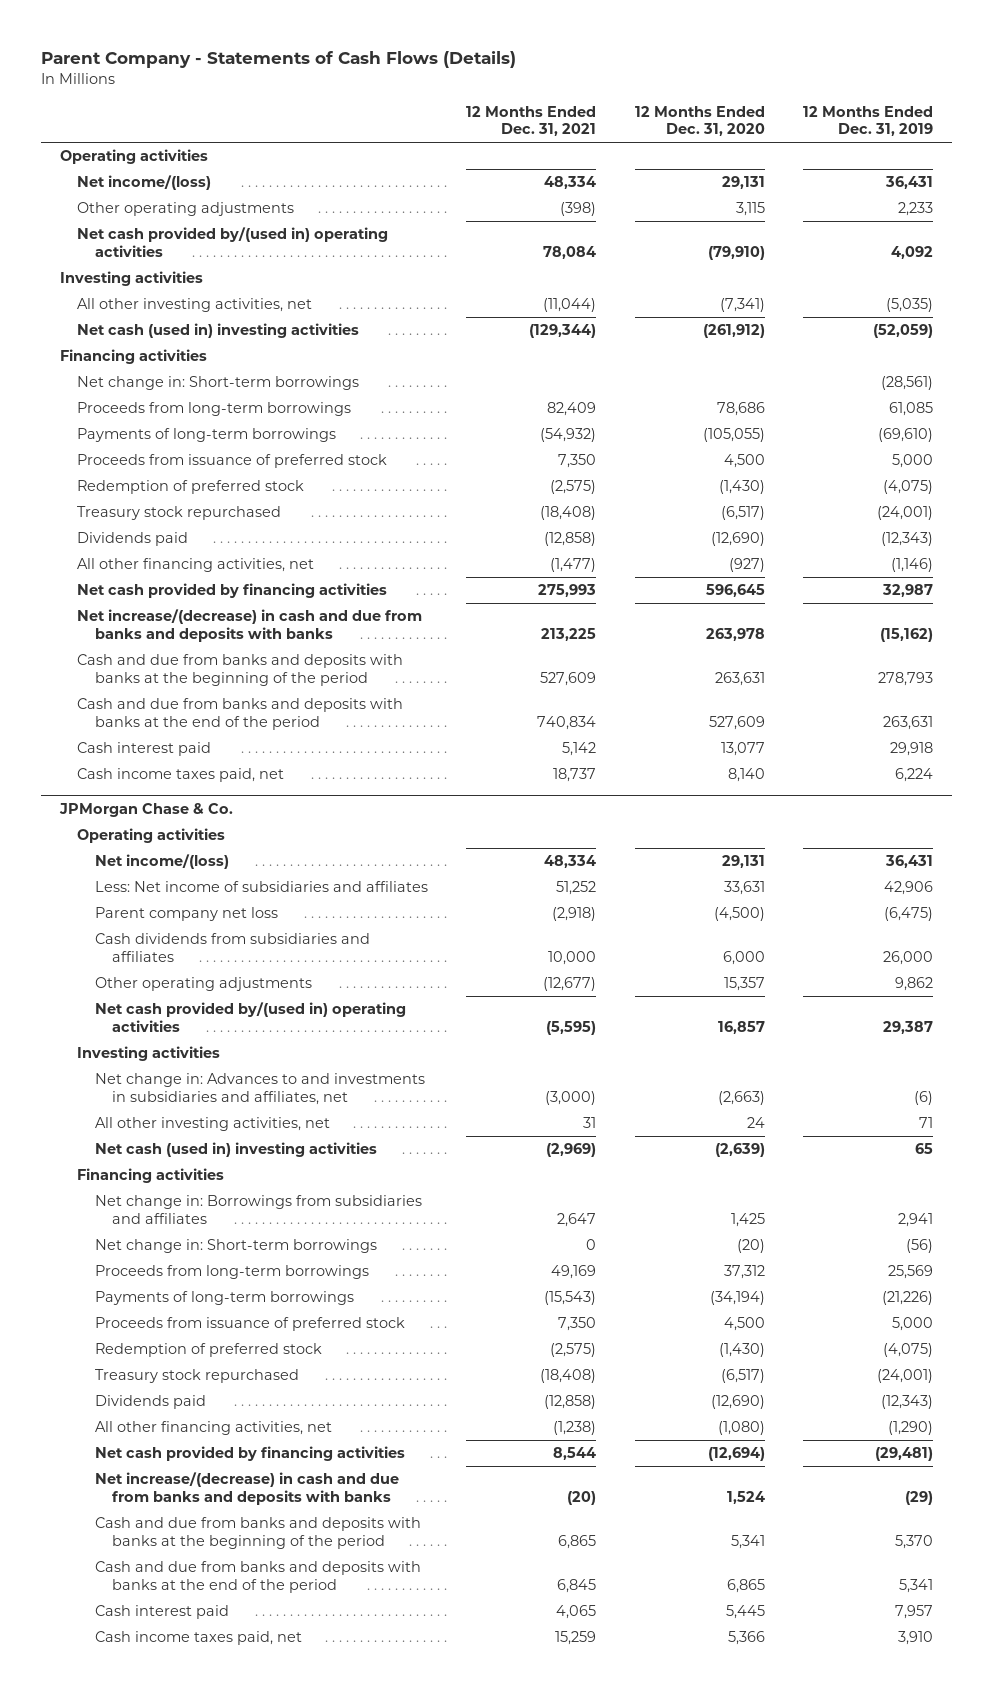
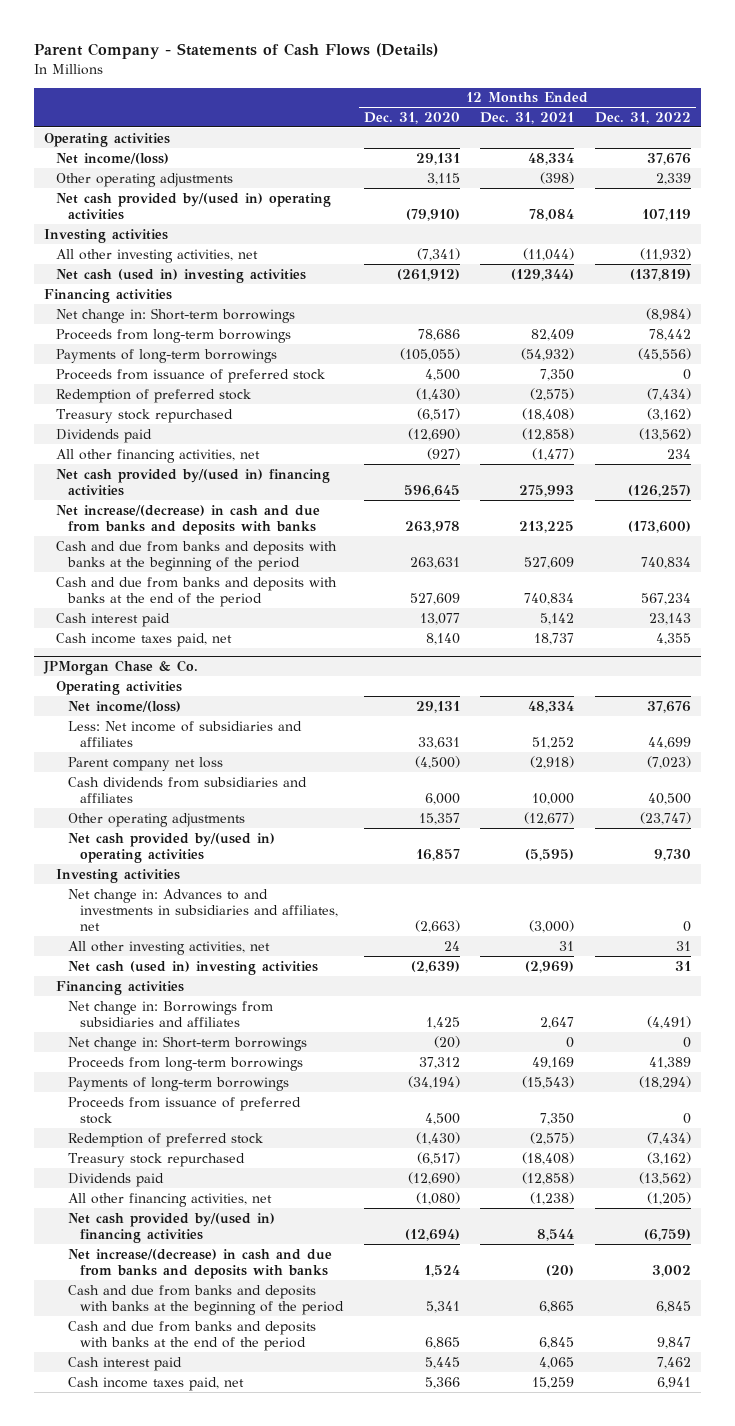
[803,105,934,137] 12 Months Ended Dec. 31, 2019 -> none
none -> [595,111,692,124] Dec. 31, 2022
[77,583,388,599] Net cash provided by financing activities -> [56,468,331,496] Net cash provided by/(used in) financing activities
[94,1446,405,1462] Net cash provided by financing activities -> [68,1212,276,1243] Net cash provided by/(used in) financing activities

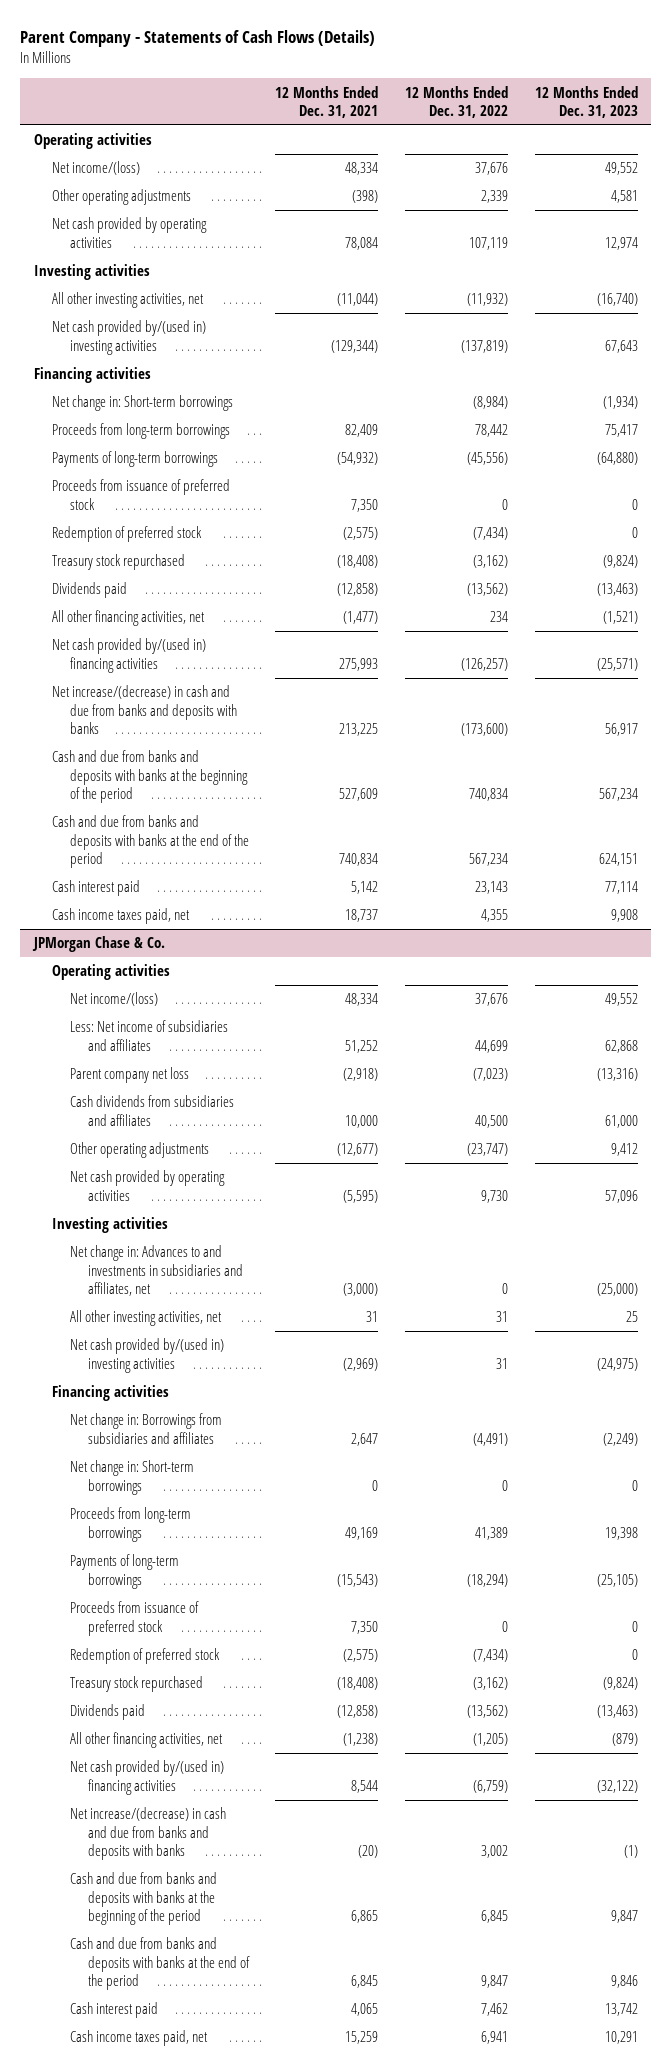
[363,111,460,124] Dec. 31, 2020 -> none
none -> [534,85,638,119] 12 Months Ended Dec. 31, 2023
[56,192,332,220] Net cash provided by/(used in) operating activities -> [51,217,207,248] Net cash provided by operating activities
[56,268,307,283] Net cash (used in) investing activities -> [51,320,206,355] Net cash provided by/(used in) investing activities
[68,832,276,863] Net cash provided by/(used in) operating activities -> [69,1170,225,1201] Net cash provided by operating activities
[68,960,319,975] Net cash (used in) investing activities -> [69,1338,224,1373] Net cash provided by/(used in) investing activities

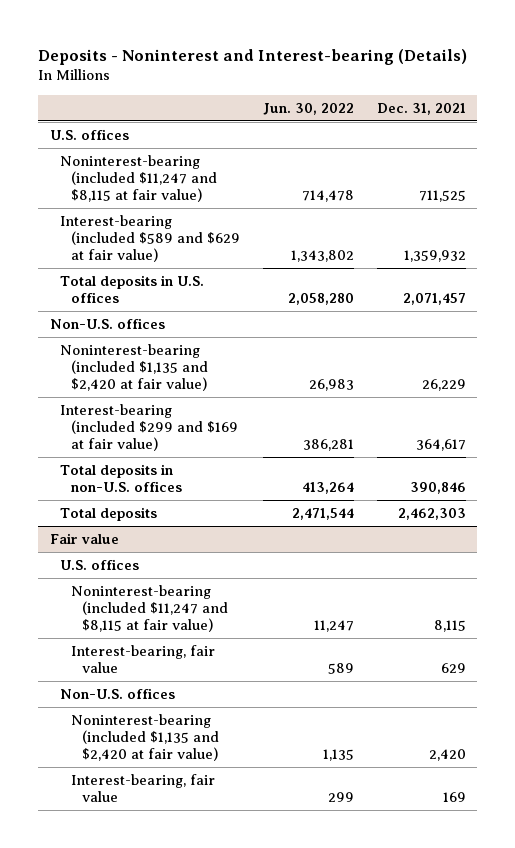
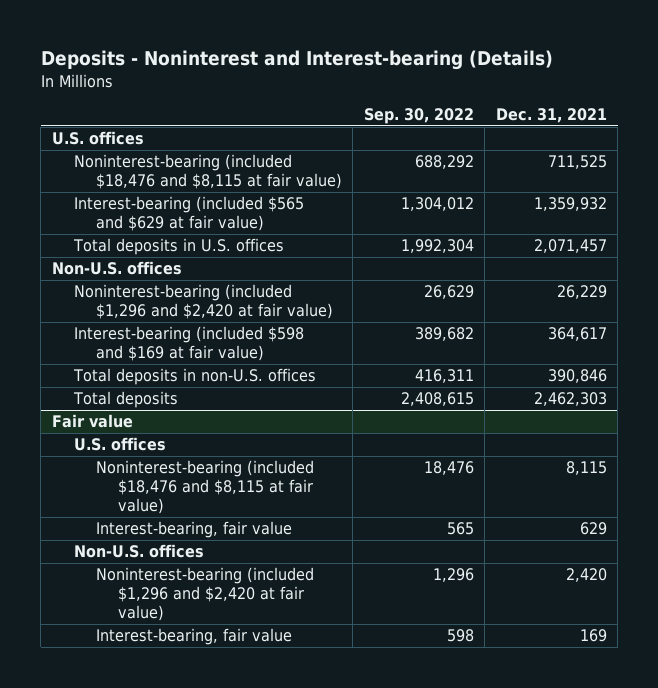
[262,102,354,115] Jun. 30, 2022 -> none
none -> [363,107,474,124] Sep. 30, 2022
[60,154,217,202] Noninterest-bearing (included $11,247 and $8,115 at fair value) -> [73,154,342,190] Noninterest-bearing (included $18,476 and $8,115 at fair value)
[60,214,240,262] Interest-bearing (included $589 and $629 at fair value) -> [73,196,304,232] Interest-bearing (included $565 and $629 at fair value)
[60,343,208,391] Noninterest-bearing (included $1,135 and $2,420 at fair value) -> [73,284,333,320] Noninterest-bearing (included $1,296 and $2,420 at fair value)
[60,403,238,451] Interest-bearing (included $299 and $169 at fair value) -> [73,326,304,362] Interest-bearing (included $598 and $169 at fair value)
[70,584,228,632] Noninterest-bearing (included $11,247 and $8,115 at fair value) -> [95,460,314,515] Noninterest-bearing (included $18,476 and $8,115 at fair value)
[70,713,219,761] Noninterest-bearing (included $1,135 and $2,420 at fair value) -> [95,567,314,622] Noninterest-bearing (included $1,296 and $2,420 at fair value)

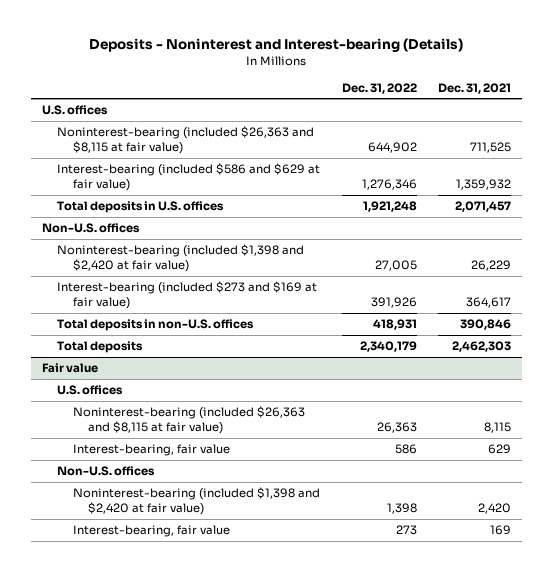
[363,107,474,124] Sep. 30, 2022 -> none
none -> [341,82,417,94] Dec. 31, 2022
[73,154,342,190] Noninterest-bearing (included $18,476 and $8,115 at fair value) -> [57,126,315,155] Noninterest-bearing (included $26,363 and $8,115 at fair value)
[73,196,304,232] Interest-bearing (included $565 and $629 at fair value) -> [57,163,321,192] Interest-bearing (included $586 and $629 at fair value)
[73,284,333,320] Noninterest-bearing (included $1,296 and $2,420 at fair value) -> [57,244,305,273] Noninterest-bearing (included $1,398 and $2,420 at fair value)
[73,326,304,362] Interest-bearing (included $598 and $169 at fair value) -> [57,281,318,310] Interest-bearing (included $273 and $169 at fair value)
[95,460,314,515] Noninterest-bearing (included $18,476 and $8,115 at fair value) -> [72,406,305,435] Noninterest-bearing (included $26,363 and $8,115 at fair value)
[95,567,314,622] Noninterest-bearing (included $1,296 and $2,420 at fair value) -> [72,487,320,516] Noninterest-bearing (included $1,398 and $2,420 at fair value)

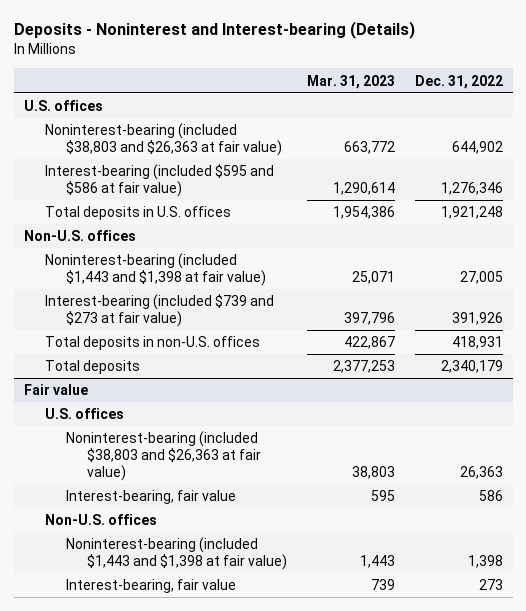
[438,82,512,94] Dec. 31, 2021 -> none
none -> [307,74,396,89] Mar. 31, 2023
[57,126,315,155] Noninterest-bearing (included $26,363 and $8,115 at fair value) -> [44,123,283,156] Noninterest-bearing (included $38,803 and $26,363 at fair value)
[57,163,321,192] Interest-bearing (included $586 and $629 at fair value) -> [44,164,274,197] Interest-bearing (included $595 and $586 at fair value)
[57,244,305,273] Noninterest-bearing (included $1,398 and $2,420 at fair value) -> [44,253,267,286] Noninterest-bearing (included $1,443 and $1,398 at fair value)
[57,281,318,310] Interest-bearing (included $273 and $169 at fair value) -> [44,294,274,327] Interest-bearing (included $739 and $273 at fair value)
[72,406,305,435] Noninterest-bearing (included $26,363 and $8,115 at fair value) -> [66,431,262,481] Noninterest-bearing (included $38,803 and $26,363 at fair value)
[72,487,320,516] Noninterest-bearing (included $1,398 and $2,420 at fair value) -> [66,537,288,570] Noninterest-bearing (included $1,443 and $1,398 at fair value)

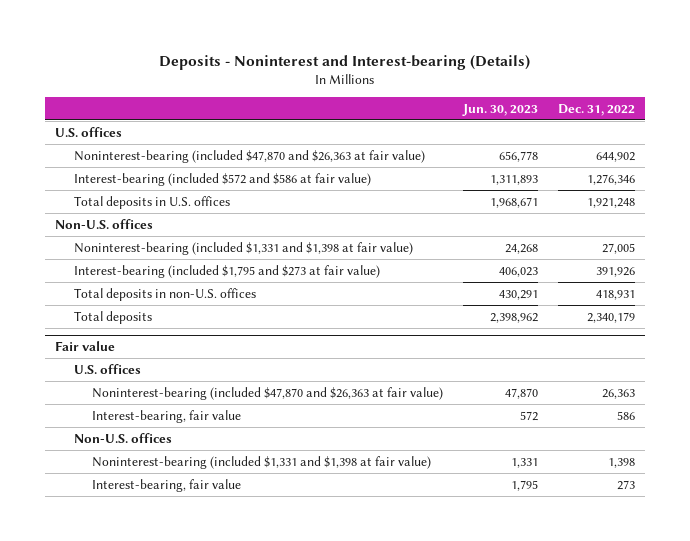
[307,74,396,89] Mar. 31, 2023 -> none
none -> [462,103,539,116] Jun. 30, 2023
[44,123,283,156] Noninterest-bearing (included $38,803 and $26,363 at fair value) -> [73,149,425,163] Noninterest-bearing (included $47,870 and $26,363 at fair value)
[44,164,274,197] Interest-bearing (included $595 and $586 at fair value) -> [73,172,371,186] Interest-bearing (included $572 and $586 at fair value)
[44,253,267,286] Noninterest-bearing (included $1,443 and $1,398 at fair value) -> [73,241,413,255] Noninterest-bearing (included $1,331 and $1,398 at fair value)
[44,294,274,327] Interest-bearing (included $739 and $273 at fair value) -> [73,264,380,278] Interest-bearing (included $1,795 and $273 at fair value)
[66,431,262,481] Noninterest-bearing (included $38,803 and $26,363 at fair value) -> [92,386,444,400] Noninterest-bearing (included $47,870 and $26,363 at fair value)
[66,537,288,570] Noninterest-bearing (included $1,443 and $1,398 at fair value) -> [92,455,432,469] Noninterest-bearing (included $1,331 and $1,398 at fair value)

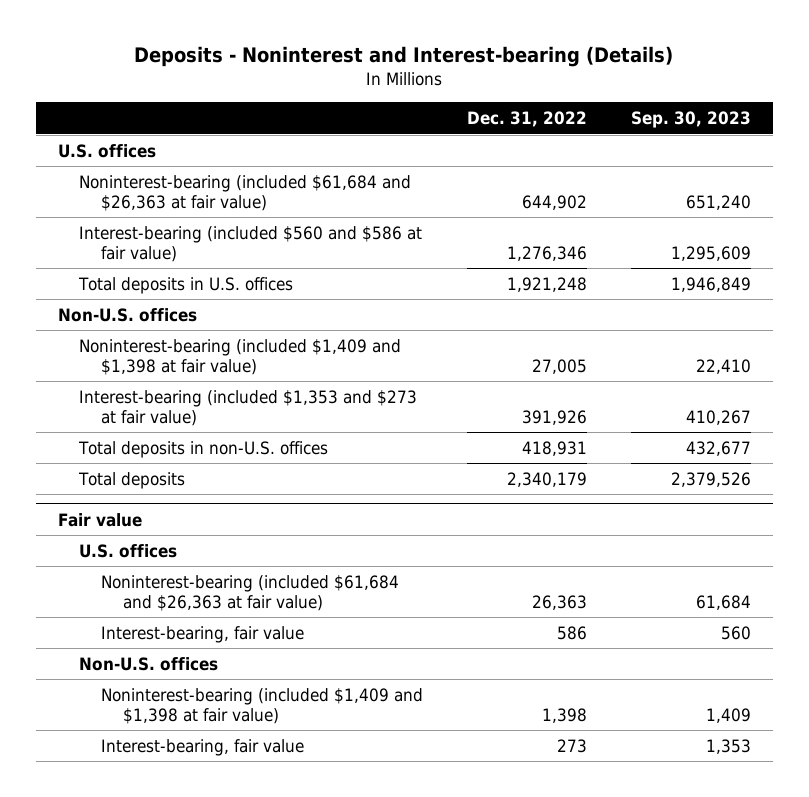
[462,103,539,116] Jun. 30, 2023 -> none
none -> [630,111,751,129] Sep. 30, 2023
[73,149,425,163] Noninterest-bearing (included $47,870 and $26,363 at fair value) -> [79,174,412,211] Noninterest-bearing (included $61,684 and $26,363 at fair value)
[73,172,371,186] Interest-bearing (included $572 and $586 at fair value) -> [79,225,423,262] Interest-bearing (included $560 and $586 at fair value)
[73,241,413,255] Noninterest-bearing (included $1,331 and $1,398 at fair value) -> [79,338,402,375] Noninterest-bearing (included $1,409 and $1,398 at fair value)
[73,264,380,278] Interest-bearing (included $1,795 and $273 at fair value) -> [79,389,418,426] Interest-bearing (included $1,353 and $273 at fair value)
[92,386,444,400] Noninterest-bearing (included $47,870 and $26,363 at fair value) -> [100,574,399,611] Noninterest-bearing (included $61,684 and $26,363 at fair value)
[92,455,432,469] Noninterest-bearing (included $1,331 and $1,398 at fair value) -> [100,687,423,724] Noninterest-bearing (included $1,409 and $1,398 at fair value)

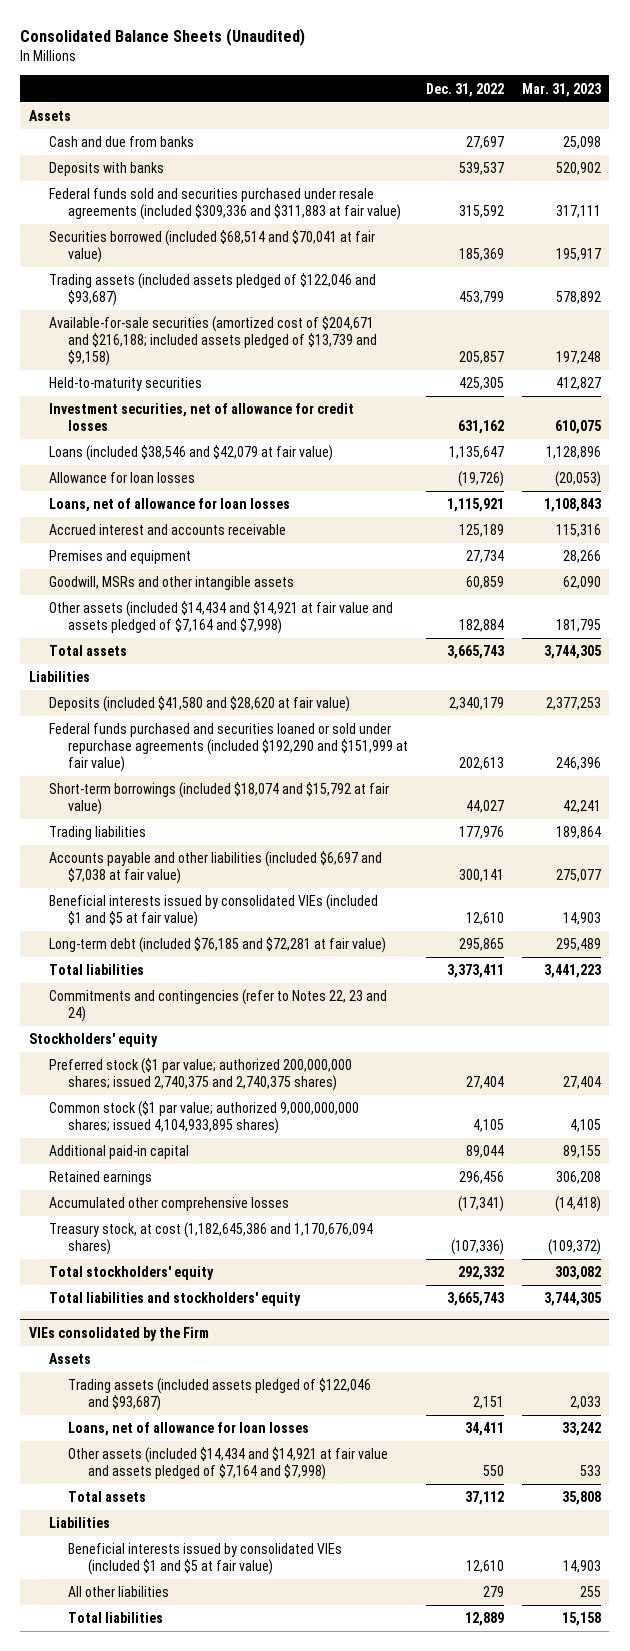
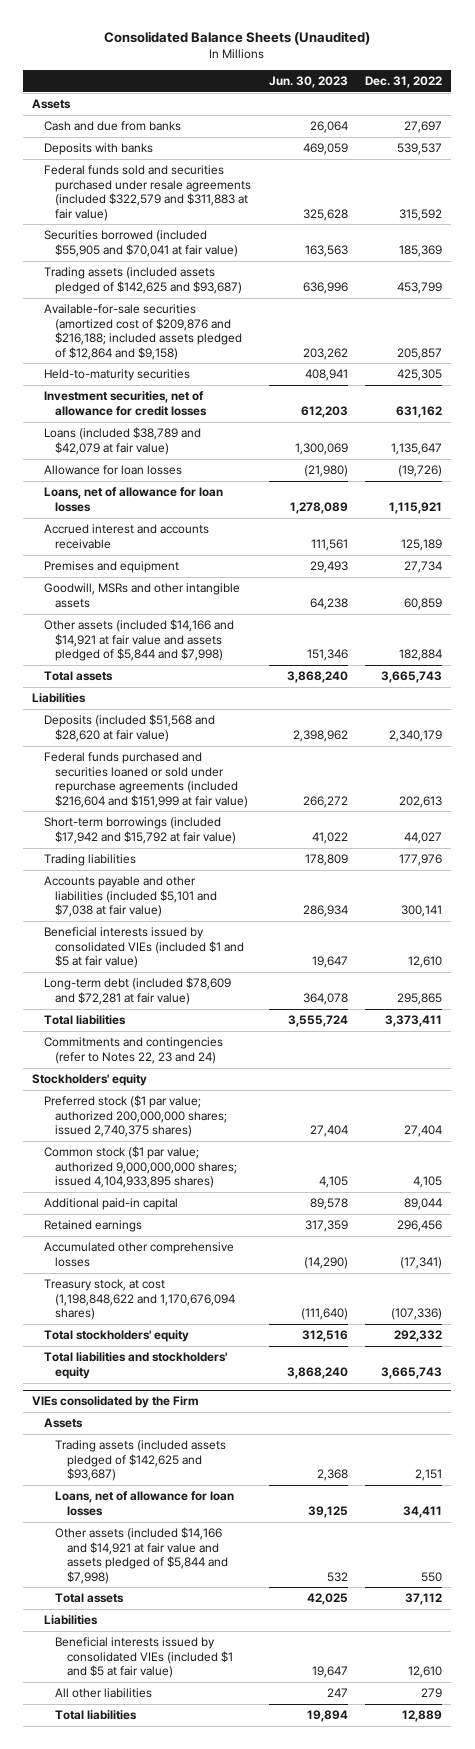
[521,82,601,97] Mar. 31, 2023 -> none
none -> [268,75,348,88] Jun. 30, 2023
[48,188,402,220] Federal funds sold and securities purchased under resale agreements (included $309,336 and $311,883 at fair value) -> [43,165,252,221] Federal funds sold and securities purchased under resale agreements (included $322,579 and $311,883 at fair value)
[48,230,375,263] Securities borrowed (included $68,514 and $70,041 at fair value) -> [43,230,239,257] Securities borrowed (included $55,905 and $70,041 at fair value)
[48,273,376,306] Trading assets (included assets pledged of $122,046 and $93,687) -> [43,267,243,294] Trading assets (included assets pledged of $142,625 and $93,687)
[48,316,378,366] Available-for-sale securities (amortized cost of $204,671 and $216,188; included assets pledged of $13,739 and $9,158) -> [43,304,243,360] Available-for-sale securities (amortized cost of $209,876 and $216,188; included assets pledged of $12,864 and $9,158)
[48,445,333,462] Loans (included $38,546 and $42,079 at fair value) -> [43,427,201,455] Loans (included $38,789 and $42,079 at fair value)
[48,601,393,634] Other assets (included $14,434 and $14,921 at fair value and assets pledged of $7,164 and $7,998) -> [43,619,234,662] Other assets (included $14,166 and $14,921 at fair value and assets pledged of $5,844 and $7,998)
[48,696,350,713] Deposits (included $41,580 and $28,620 at fair value) -> [43,714,215,742] Deposits (included $51,568 and $28,620 at fair value)
[48,723,409,772] Federal funds purchased and securities loaned or sold under repurchase agreements (included $192,290 and $151,999 at fair value) -> [43,752,249,808] Federal funds purchased and securities loaned or sold under repurchase agreements (included $216,604 and $151,999 at fair value)
[48,782,389,815] Short-term borrowings (included $18,074 and $15,792 at fair value) -> [43,817,237,844] Short-term borrowings (included $17,942 and $15,792 at fair value)
[48,851,382,884] Accounts payable and other liabilities (included $6,697 and $7,038 at fair value) -> [43,876,218,918] Accounts payable and other liabilities (included $5,101 and $7,038 at fair value)
[48,937,386,954] Long-term debt (included $76,185 and $72,281 at fair value) -> [43,977,231,1005] Long-term debt (included $78,609 and $72,281 at fair value)
[48,1058,352,1091] Preferred stock ($1 par value; authorized 200,000,000 shares; issued 2,740,375 and 2,740,375 shares) -> [43,1095,228,1138] Preferred stock ($1 par value; authorized 200,000,000 shares; issued 2,740,375 shares)
[48,1222,373,1255] Treasury stock, at cost (1,182,645,386 and 1,170,676,094 shares) -> [43,1279,236,1321] Treasury stock, at cost (1,198,848,622 and 1,170,676,094 shares)
[68,1378,372,1411] Trading assets (included assets pledged of $122,046 and $93,687) -> [55,1440,227,1482] Trading assets (included assets pledged of $142,625 and $93,687)
[68,1447,389,1480] Other assets (included $14,434 and $14,921 at fair value and assets pledged of $7,164 and $7,998) -> [55,1527,229,1584] Other assets (included $14,166 and $14,921 at fair value and assets pledged of $5,844 and $7,998)

